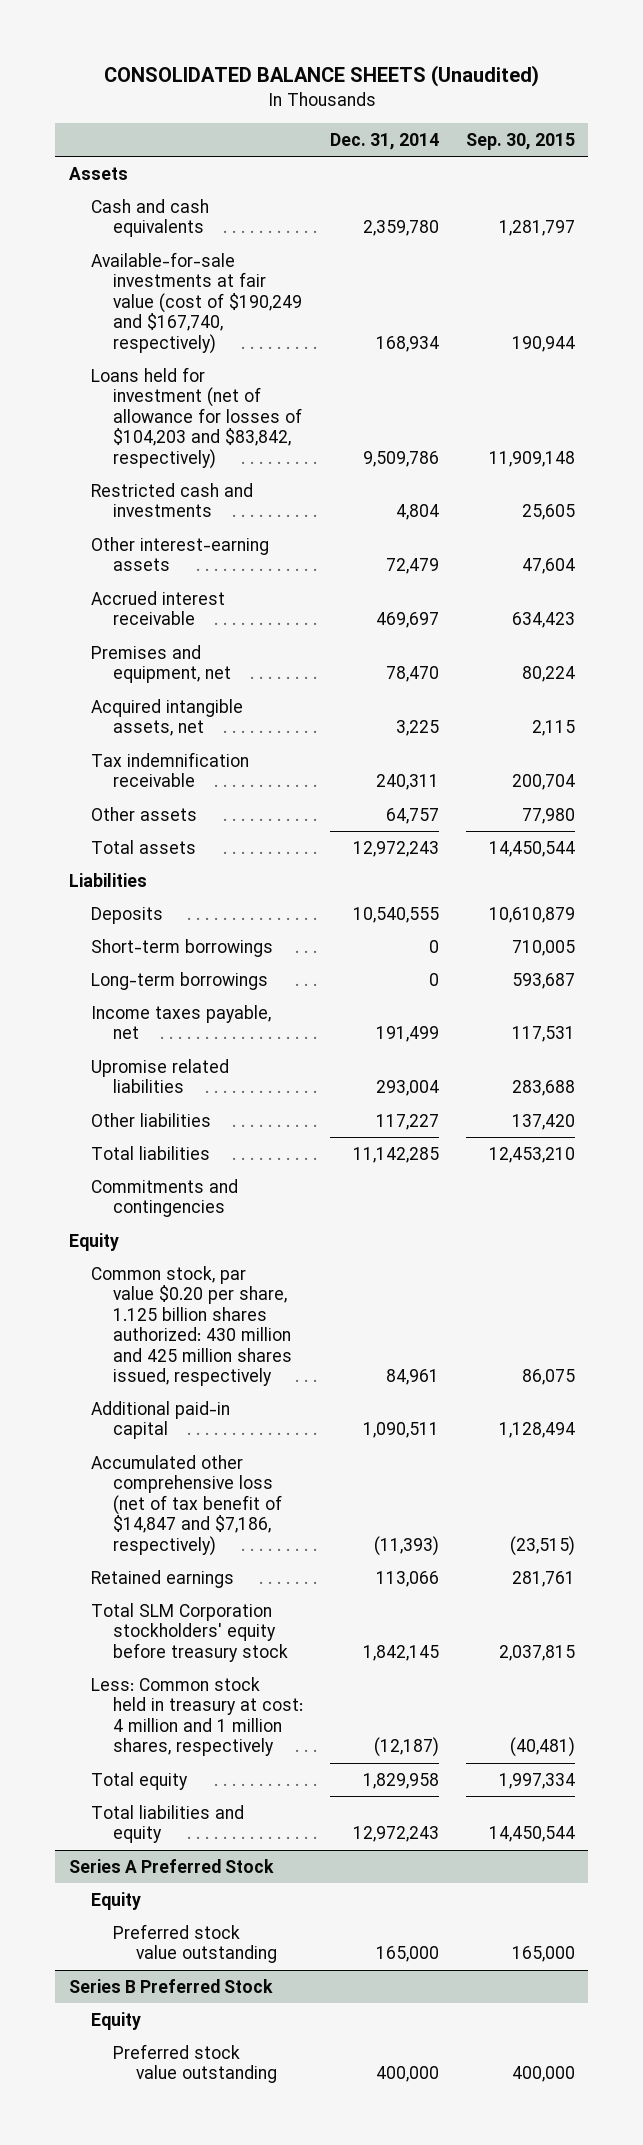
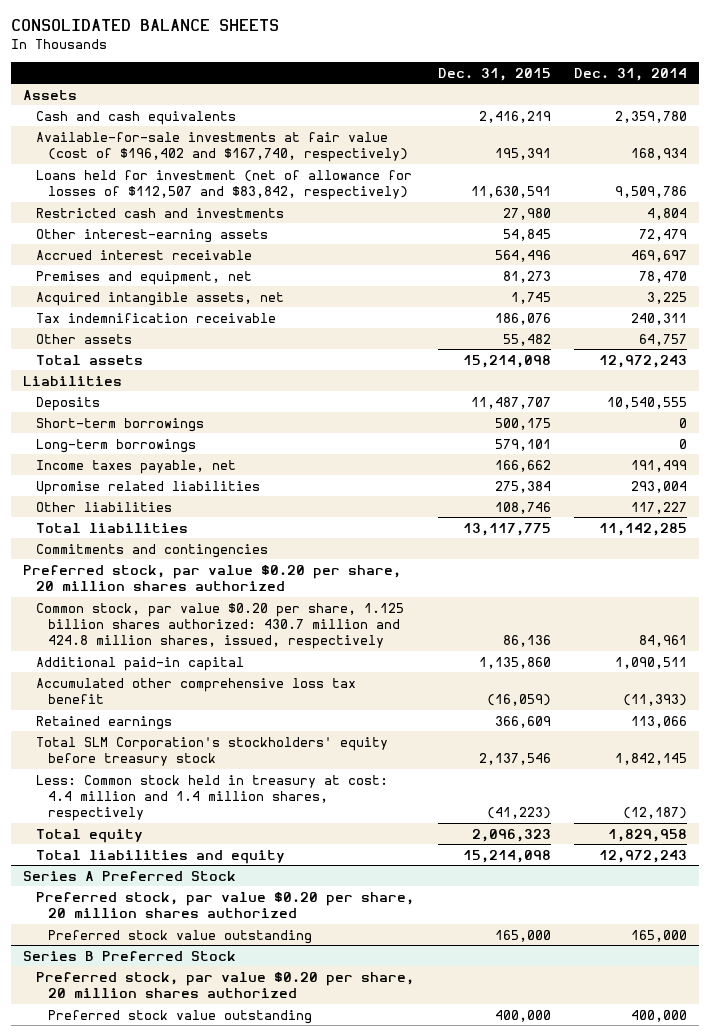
[103,65,539,88] CONSOLIDATED BALANCE SHEETS (Unaudited) -> [11,19,280,32] CONSOLIDATED BALANCE SHEETS
[465,132,575,150] Sep. 30, 2015 -> none
none -> [437,67,551,81] Dec. 31, 2015
[90,251,303,354] Available-for-sale investments at fair value (cost of $190,249 and $167,740, respectively) -> [35,131,409,162] Available-for-sale investments at fair value (cost of $196,402 and $167,740, respectively)
[90,366,303,469] Loans held for investment (net of allowance for losses of $104,203 and $83,842, respectively) -> [35,169,412,200] Loans held for investment (net of allowance for losses of $112,507 and $83,842, respectively)
[68,1232,119,1251] Equity -> none
none -> [23,564,402,591] Preferred stock, par value $0.20 per share, 20 million shares authorized
[90,1265,293,1386] Common stock, par value $0.20 per share, 1.125 billion shares authorized: 430 million and 425 million shares issued, respectively -> [35,602,404,650] Common stock, par value $0.20 per share, 1.125 billion shares authorized: 430.7 million and 424.8 million shares, issued, respectively
[90,1454,283,1556] Accumulated other comprehensive loss (net of tax benefit of $14,847 and $7,186, respectively) -> [35,677,356,704] Accumulated other comprehensive loss tax benefit
[90,1602,289,1662] Total SLM Corporation stockholders' equity before treasury stock -> [35,736,388,766] Total SLM Corporation's stockholders' equity before treasury stock
[90,1676,304,1757] Less: Common stock held in treasury at cost: 4 million and 1 million shares, respectively -> [35,774,388,822] Less: Common stock held in treasury at cost: 4.4 million and 1.4 million shares, respectively
[90,1891,141,1910] Equity -> none
none -> [35,891,414,918] Preferred stock, par value $0.20 per share, 20 million shares authorized
[90,2011,141,2030] Equity -> none
none -> [35,971,414,998] Preferred stock, par value $0.20 per share, 20 million shares authorized

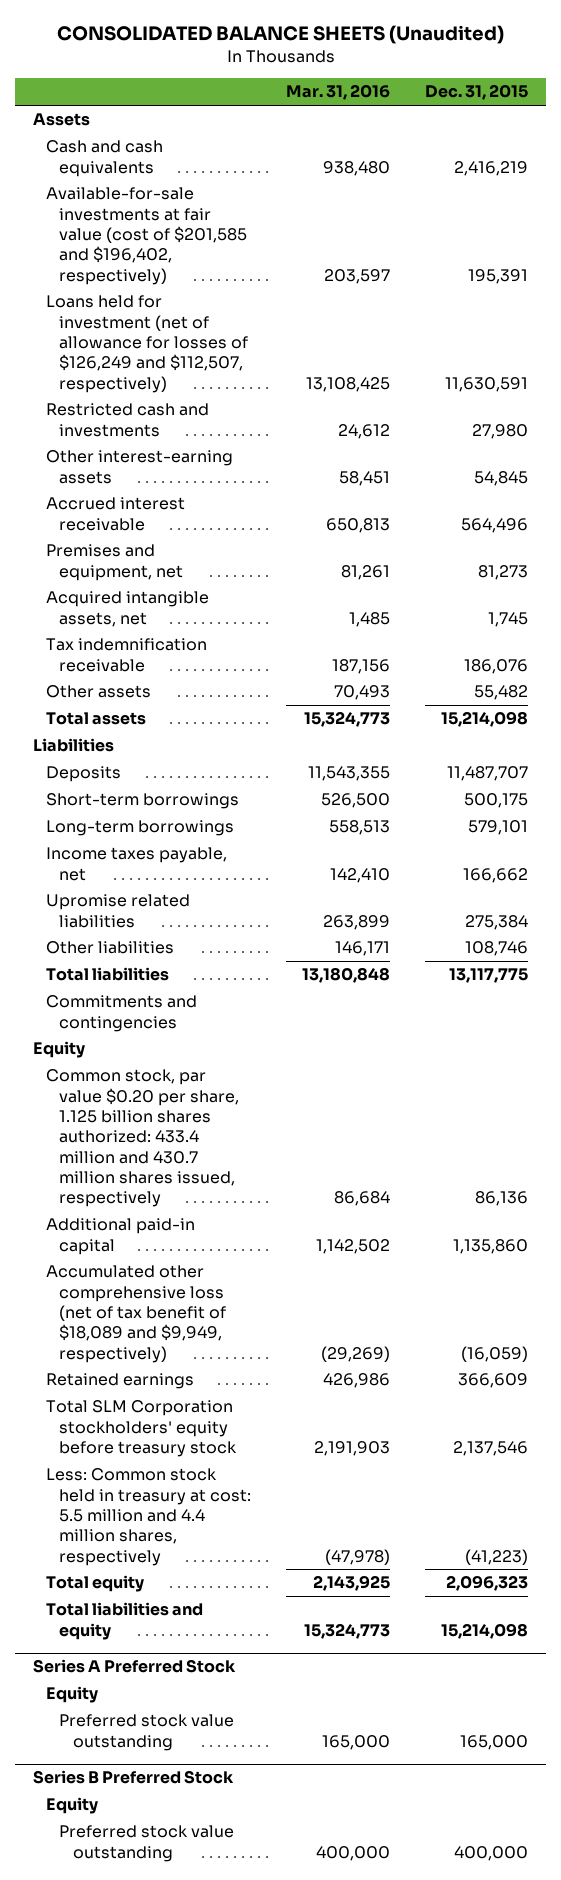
[11,19,280,32] CONSOLIDATED BALANCE SHEETS -> [56,25,504,45] CONSOLIDATED BALANCE SHEETS (Unaudited)
[574,67,688,81] Dec. 31, 2014 -> none
none -> [286,84,391,101] Mar. 31, 2016
[35,131,409,162] Available-for-sale investments at fair value (cost of $196,402 and $167,740, respectively) -> [46,187,248,285] Available-for-sale investments at fair value (cost of $201,585 and $196,402, respectively)
[35,169,412,200] Loans held for investment (net of allowance for losses of $112,507 and $83,842, respectively) -> [46,295,249,393] Loans held for investment (net of allowance for losses of $126,249 and $112,507, respectively)
[23,564,402,591] Preferred stock, par value $0.20 per share, 20 million shares authorized -> none
none -> [32,1041,85,1059] Equity
[35,602,404,650] Common stock, par value $0.20 per share, 1.125 billion shares authorized: 430.7 million and 424.8 million shares, issued, respectively -> [46,1069,240,1208] Common stock, par value $0.20 per share, 1.125 billion shares authorized: 433.4 million and 430.7 million shares issued, respectively
[35,677,356,704] Accumulated other comprehensive loss tax benefit -> [46,1265,227,1363] Accumulated other comprehensive loss (net of tax benefit of $18,089 and $9,949, respectively)
[35,736,388,766] Total SLM Corporation's stockholders' equity before treasury stock -> [46,1400,238,1458] Total SLM Corporation stockholders' equity before treasury stock
[35,774,388,822] Less: Common stock held in treasury at cost: 4.4 million and 1.4 million shares, respectively -> [46,1468,252,1566] Less: Common stock held in treasury at cost: 5.5 million and 4.4 million shares, respectively
[35,891,414,918] Preferred stock, par value $0.20 per share, 20 million shares authorized -> none
none -> [46,1686,99,1704] Equity
[35,971,414,998] Preferred stock, par value $0.20 per share, 20 million shares authorized -> none
none -> [46,1797,99,1815] Equity

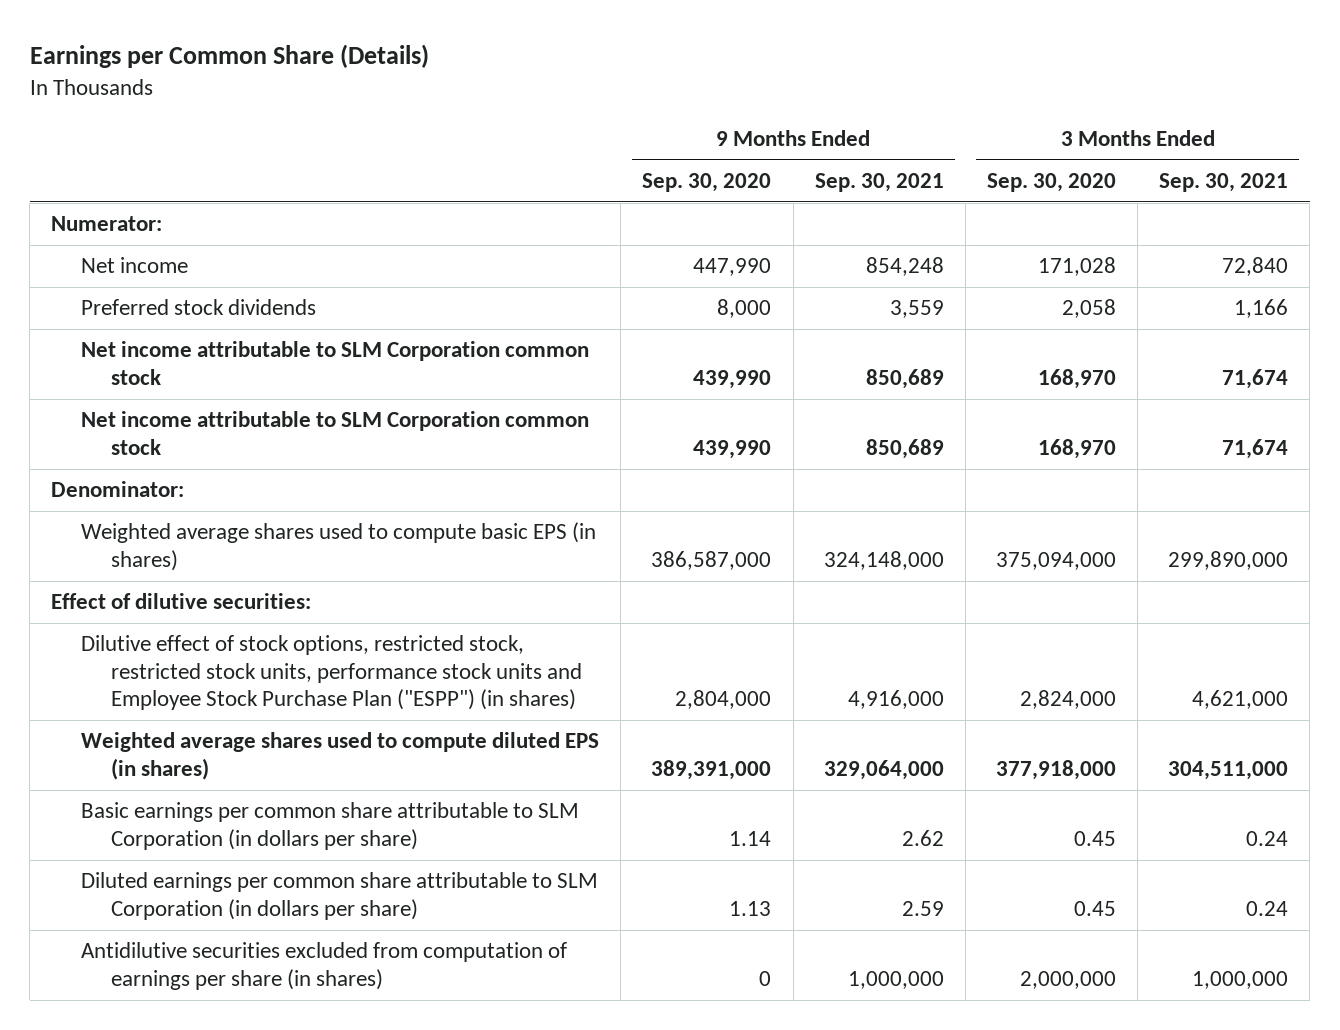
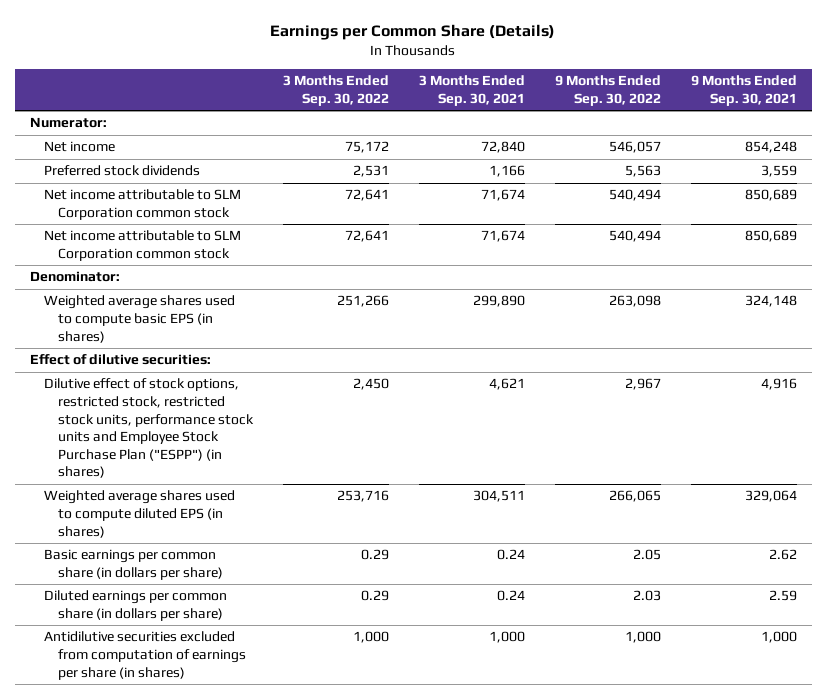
[642,172,772,192] Sep. 30, 2020 -> none
[987,172,1117,192] Sep. 30, 2020 -> none
none -> [282,75,389,106] 3 Months Ended Sep. 30, 2022
none -> [554,75,661,106] 9 Months Ended Sep. 30, 2022
[823,550,944,570] 324,148,000 -> [744,295,797,308] 324,148
[1168,550,1289,570] 299,890,000 -> [472,295,525,308] 299,890
[847,690,944,710] 4,916,000 -> [760,378,797,391] 4,916
[1192,690,1289,710] 4,621,000 -> [488,378,525,391] 4,621
[823,759,944,780] 329,064,000 -> [744,490,797,503] 329,064
[1168,760,1289,780] 304,511,000 -> [472,490,525,503] 304,511
[81,802,580,850] Basic earnings per common share attributable to SLM Corporation (in dollars per share) -> [43,549,223,580] Basic earnings per common share (in dollars per share)
[81,872,599,920] Diluted earnings per common share attributable to SLM Corporation (in dollars per share) -> [43,590,227,621] Diluted earnings per common share (in dollars per share)
[847,970,944,989] 1,000,000 -> [760,631,797,644] 1,000
[1192,970,1289,989] 1,000,000 -> [488,631,525,644] 1,000

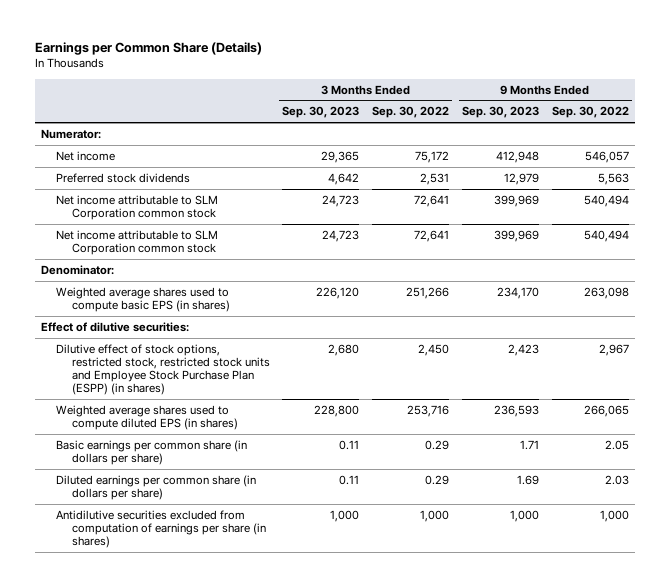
[418,75,525,106] 3 Months Ended Sep. 30, 2021 -> none
[690,75,797,106] 9 Months Ended Sep. 30, 2021 -> none
none -> [282,106,360,119] Sep. 30, 2023
none -> [462,106,540,119] Sep. 30, 2023
[43,378,254,479] Dilutive effect of stock options, restricted stock, restricted stock units, performance stock units and Employee Stock Purchase Plan ("ESPP") (in shares) -> [56,343,270,396] Dilutive effect of stock options, restricted stock, restricted stock units and Employee Stock Purchase Plan (ESPP) (in shares)

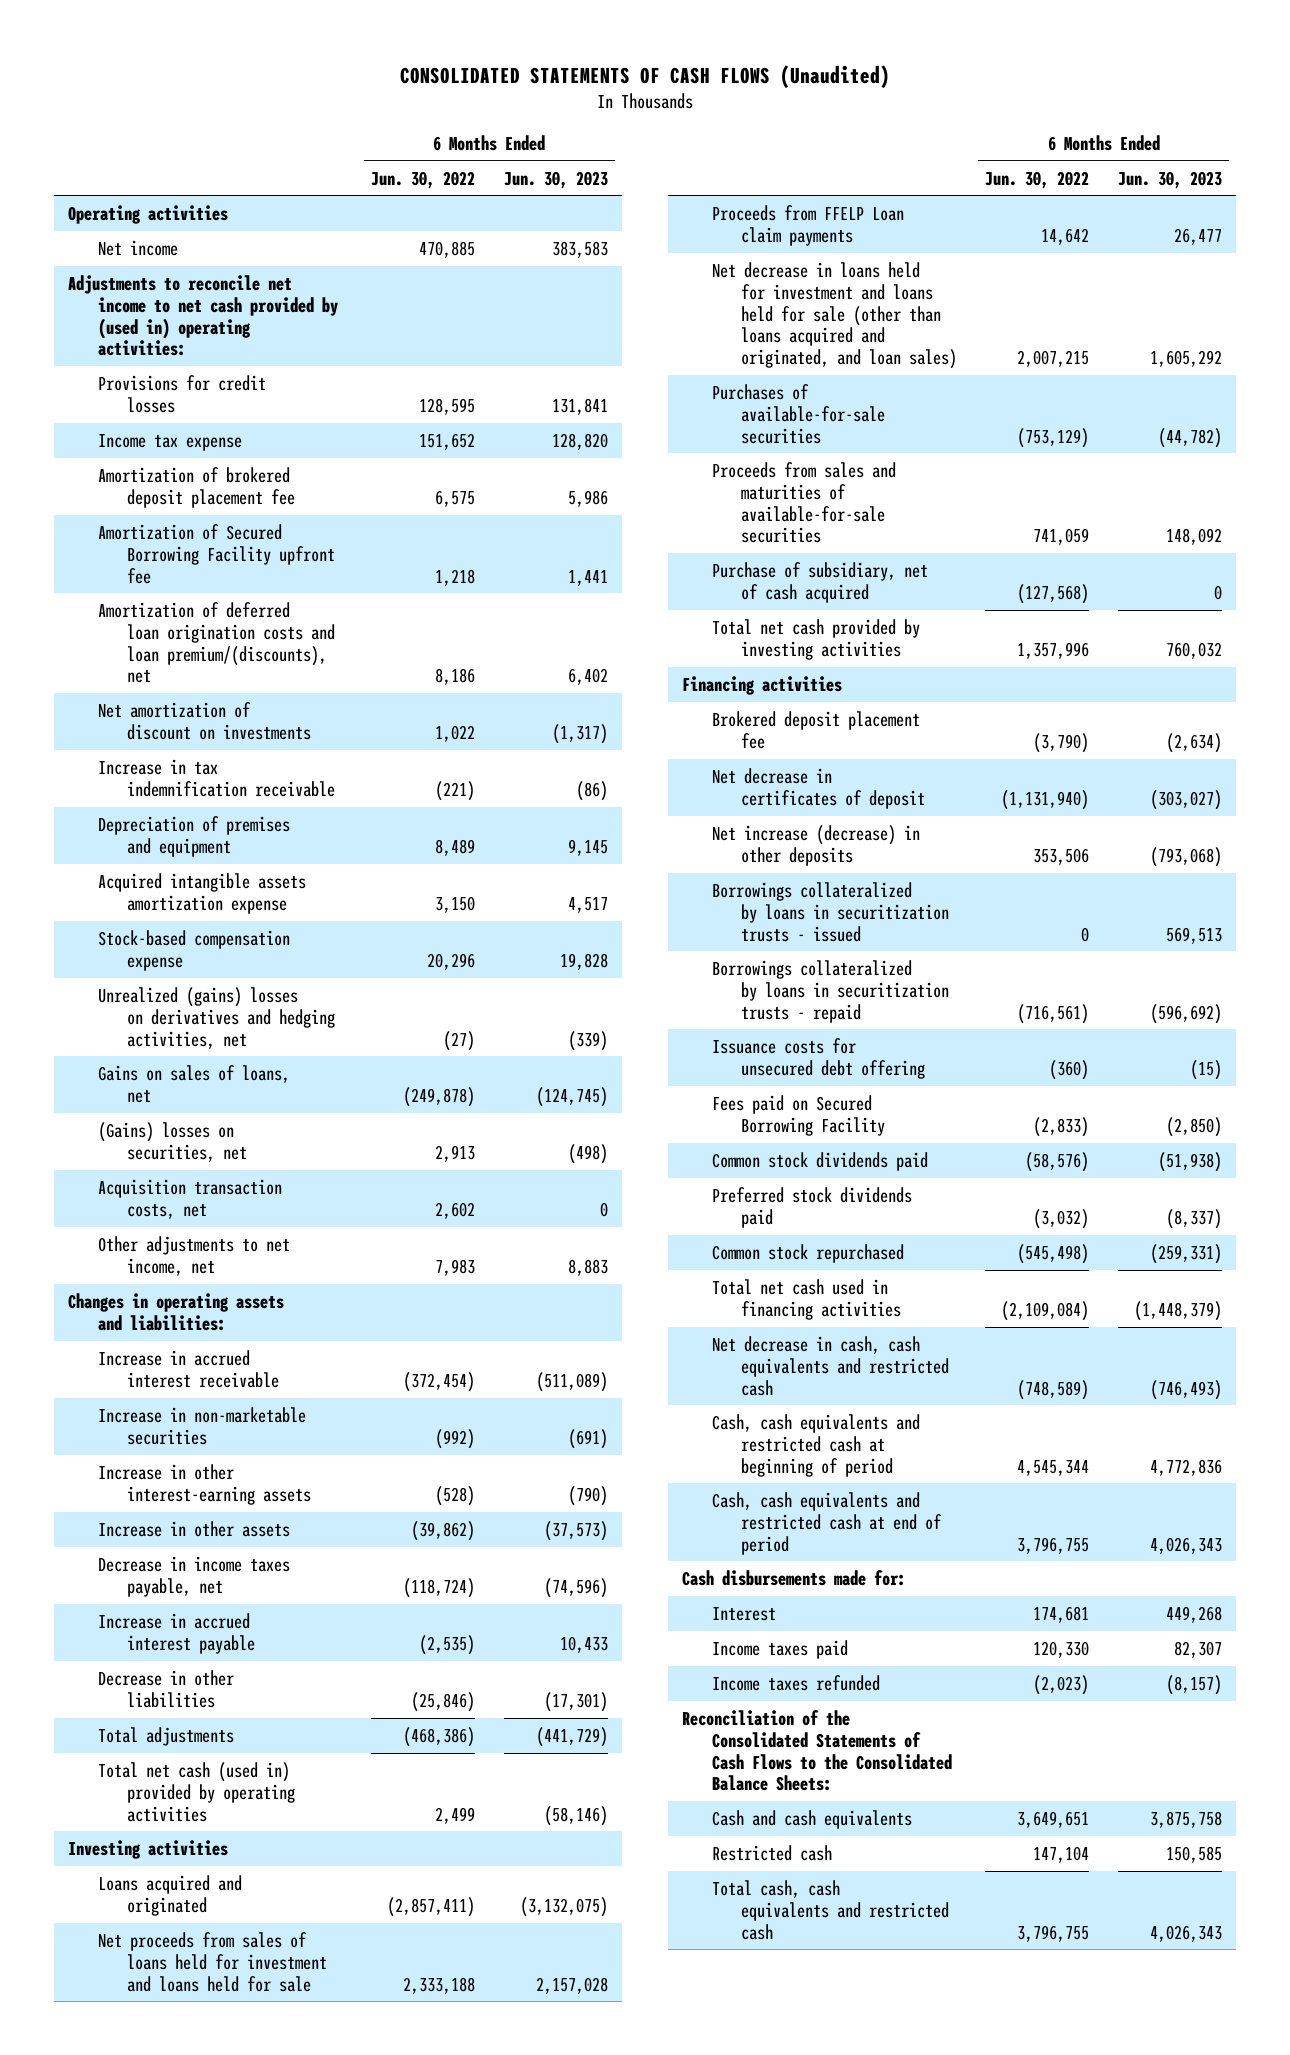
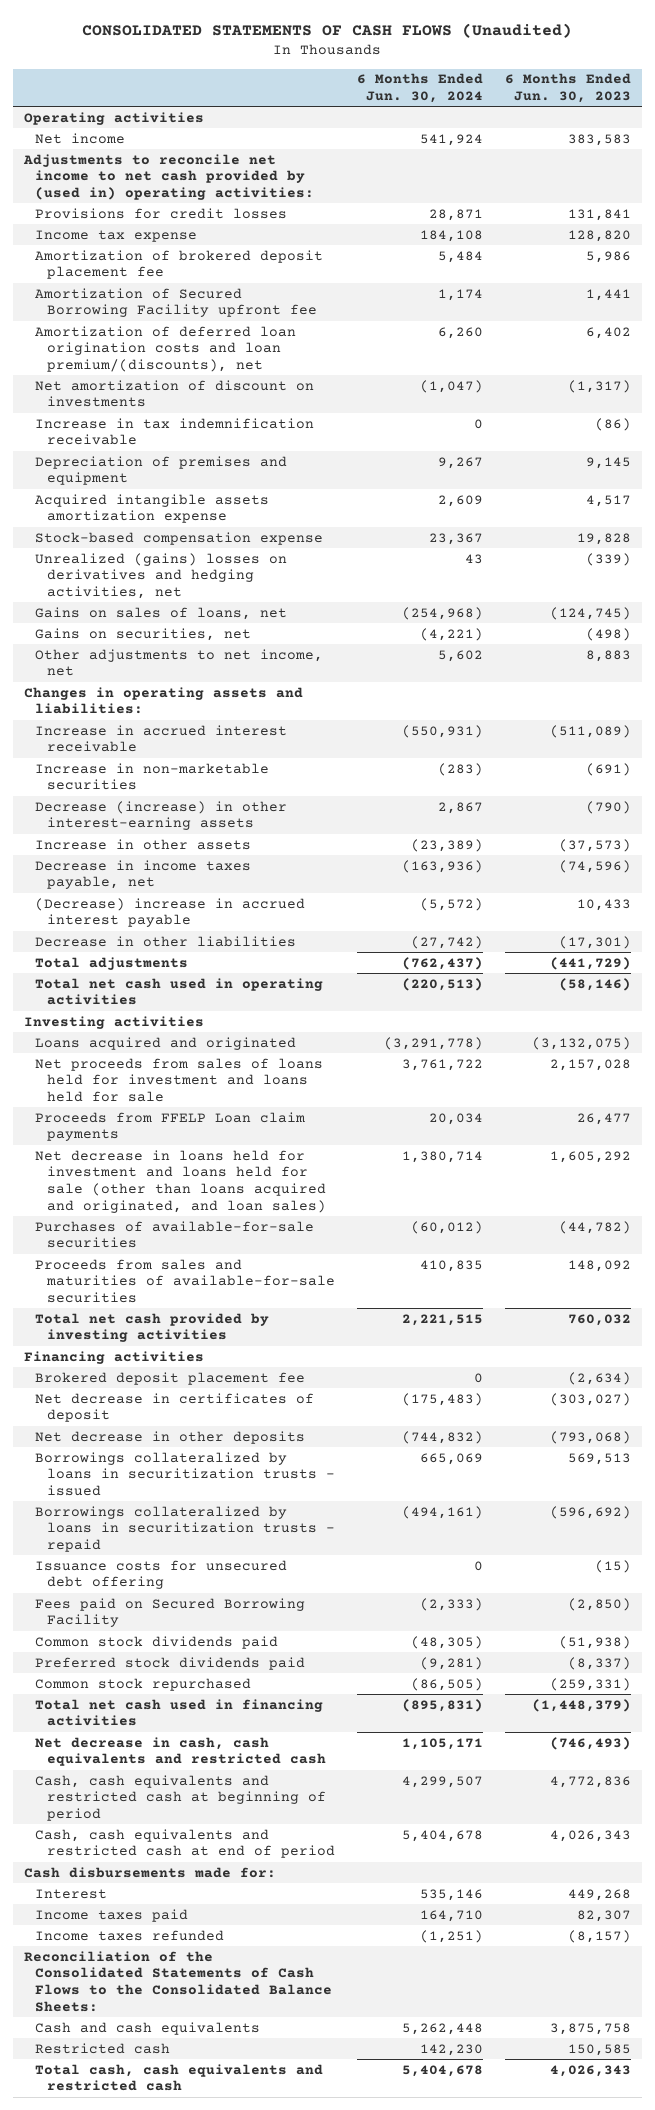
[371,170,476,189] Jun. 30, 2022 -> none
none -> [357,73,484,103] 6 Months Ended Jun. 30, 2024
[97,1178,282,1219] Acquisition transaction costs, net -> none
[97,1121,247,1162] (Gains) losses on securities, net -> [35,627,252,641] Gains on securities, net
[97,1463,311,1505] Increase in other interest-earning assets -> [35,800,288,831] Decrease (increase) in other interest-earning assets
[97,1612,255,1654] Increase in accrued interest payable -> [35,897,306,928] (Decrease) increase in accrued interest payable
[97,1761,295,1822] Total net cash (used in) provided by operating activities -> [35,977,324,1006] Total net cash used in operating activities
[711,561,928,603] Purchase of subsidiary, net of cash acquired -> none
[711,824,920,866] Net increase (decrease) in other deposits -> [35,1430,306,1444] Net decrease in other deposits

